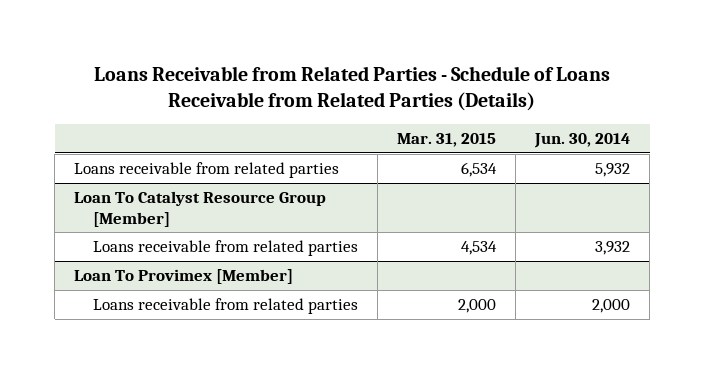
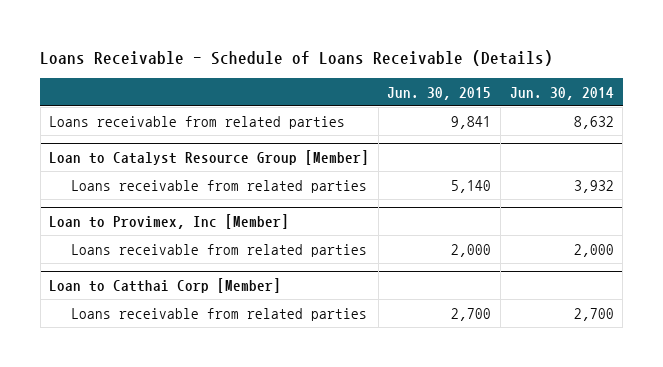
[94,65,611,112] Loans Receivable from Related Parties - Schedule of Loans Receivable from Related Parties (Details) -> [40,50,554,67] Loans Receivable - Schedule of Loans Receivable (Details)
[397,133,497,148] Mar. 31, 2015 -> none
none -> [387,86,492,100] Jun. 30, 2015
[595,163,631,178] 5,932 -> [573,115,614,129] 8,632
[74,191,327,227] Loan To Catalyst Resource Group [Member] -> [49,150,370,166] Loan to Catalyst Resource Group [Member]
[74,269,294,285] Loan To Provimex [Member] -> [49,214,290,230] Loan to Provimex, Inc [Member]
none -> [49,278,282,294] Loan to Catthai Corp [Member]
none -> [71,307,368,321] Loans receivable from related parties

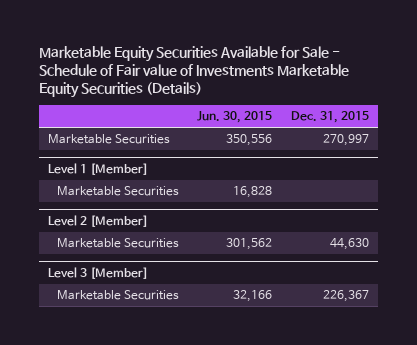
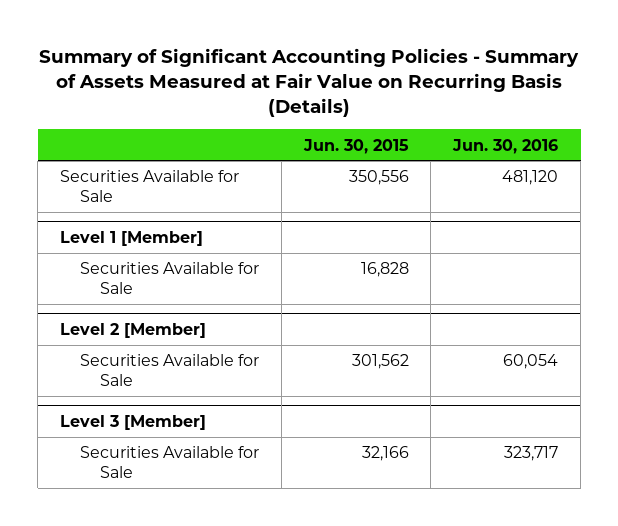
[38,46,349,99] Marketable Equity Securities Available for Sale - Schedule of Fair value of Investments Marketable Equity Securities (Details) -> [39,47,580,118] Summary of Significant Accounting Policies - Summary of Assets Measured at Fair Value on Recurring Basis (Details)
[290,111,369,124] Dec. 31, 2015 -> none
none -> [452,138,559,154] Jun. 30, 2016
[48,134,171,145] Marketable Securities -> [60,170,240,203] Securities Available for Sale
[57,186,180,197] Marketable Securities -> [79,262,259,295] Securities Available for Sale
[57,238,180,249] Marketable Securities -> [79,354,259,387] Securities Available for Sale
[57,290,180,301] Marketable Securities -> [79,446,259,479] Securities Available for Sale

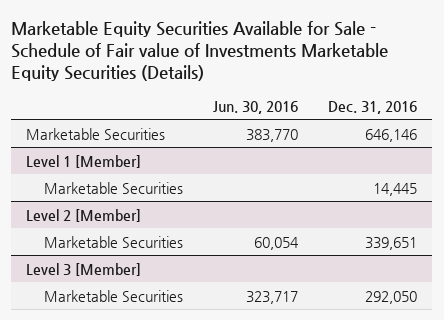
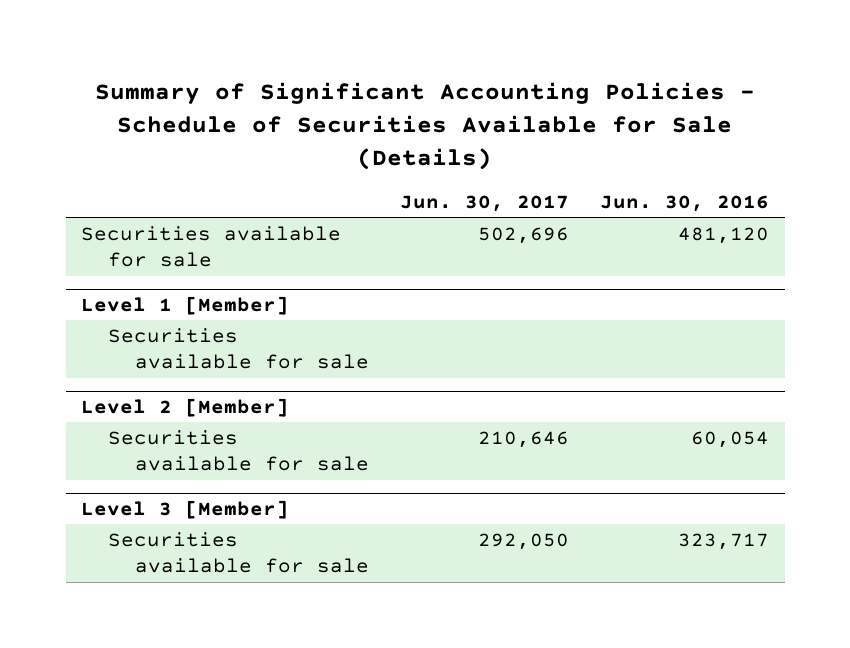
[11,20,389,81] Marketable Equity Securities Available for Sale - Schedule of Fair value of Investments Marketable Equity Securities (Details) -> [95,81,756,170] Summary of Significant Accounting Policies - Schedule of Securities Available for Sale (Details)
[328,100,418,114] Dec. 31, 2016 -> none
none -> [400,194,570,212] Jun. 30, 2017
[26,127,166,140] Marketable Securities -> none
none -> [81,225,342,268] Securities available for sale
[44,181,184,194] Marketable Securities -> none
none -> [108,327,370,370] Securities available for sale
[44,235,184,248] Marketable Securities -> [108,429,370,472] Securities available for sale
[44,289,184,302] Marketable Securities -> [108,531,370,574] Securities available for sale

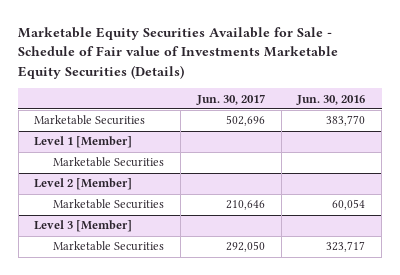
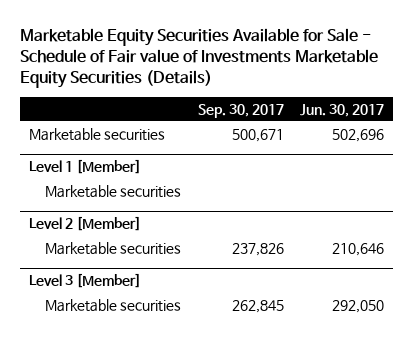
[296,94,366,105] Jun. 30, 2016 -> none
none -> [197,103,284,118] Sep. 30, 2017
[34,115,146,126] Marketable Securities -> [28,127,165,141] Marketable securities
[53,157,165,168] Marketable Securities -> [45,184,182,198] Marketable securities
[53,199,165,210] Marketable Securities -> [45,241,182,255] Marketable securities
[53,241,165,252] Marketable Securities -> [45,298,182,312] Marketable securities

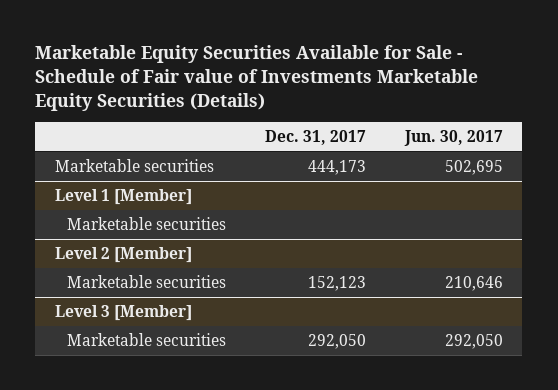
[197,103,284,118] Sep. 30, 2017 -> none
none -> [265,130,367,146] Dec. 31, 2017
[332,128,385,142] 502,696 -> [445,160,504,176] 502,695

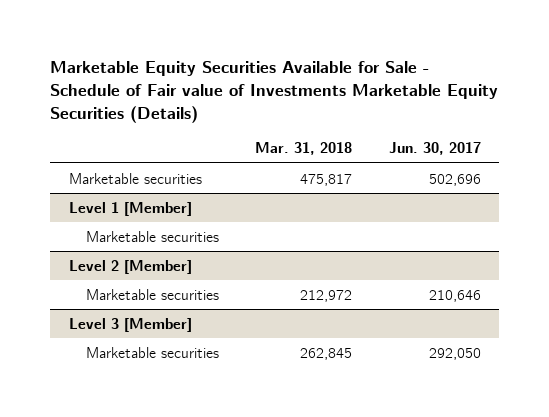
[265,130,367,146] Dec. 31, 2017 -> none
none -> [255,142,353,156] Mar. 31, 2018
[445,160,504,176] 502,695 -> [428,173,481,186] 502,696

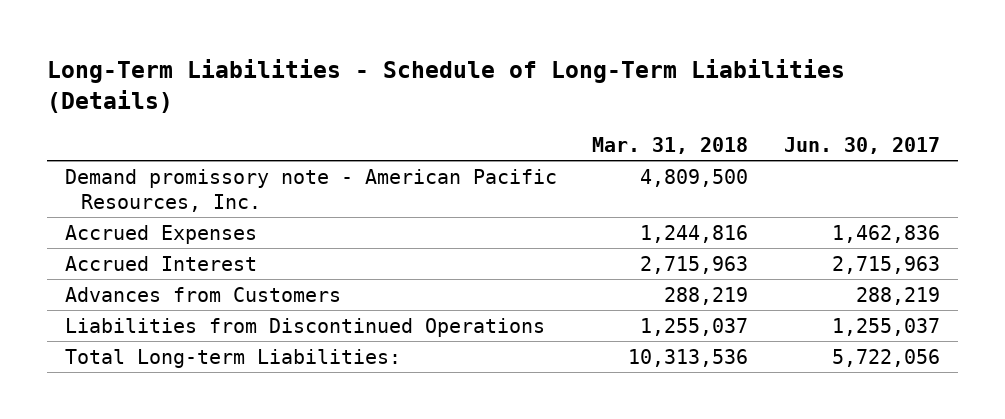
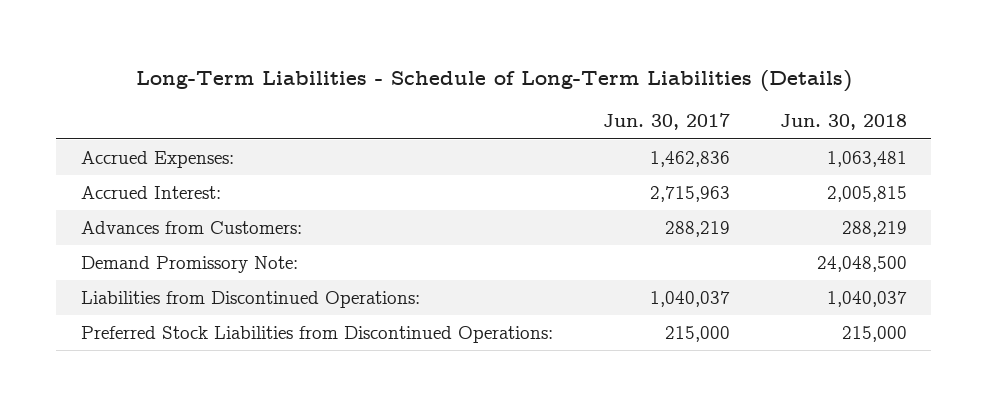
[592,137,749,155] Mar. 31, 2018 -> none
none -> [779,114,907,131] Jun. 30, 2018
[64,168,557,212] Demand promissory note - American Pacific Resources, Inc. -> none
[64,348,401,368] Total Long-term Liabilities: -> none
[64,224,257,244] Accrued Expenses -> [81,151,235,169] Accrued Expenses:
[64,255,257,271] Accrued Interest -> [81,186,222,200] Accrued Interest:
[64,286,341,302] Advances from Customers -> [81,221,303,235] Advances from Customers:
none -> [81,256,299,274] Demand Promissory Note:
[64,317,545,337] Liabilities from Discontinued Operations -> [81,291,421,309] Liabilities from Discontinued Operations:
[832,317,941,336] 1,255,037 -> [649,291,730,308] 1,040,037
none -> [81,326,554,344] Preferred Stock Liabilities from Discontinued Operations:

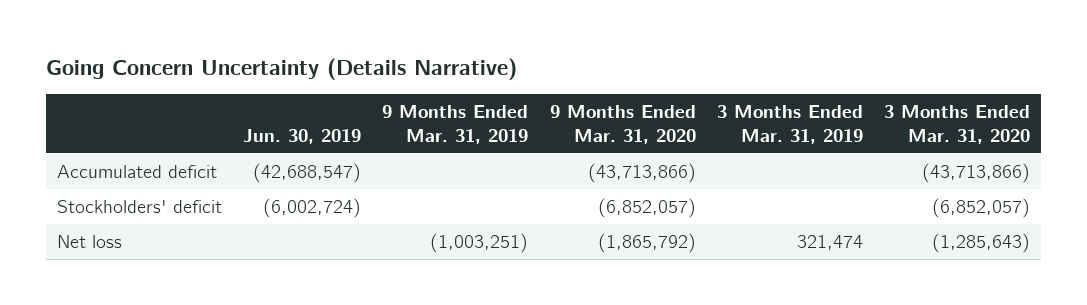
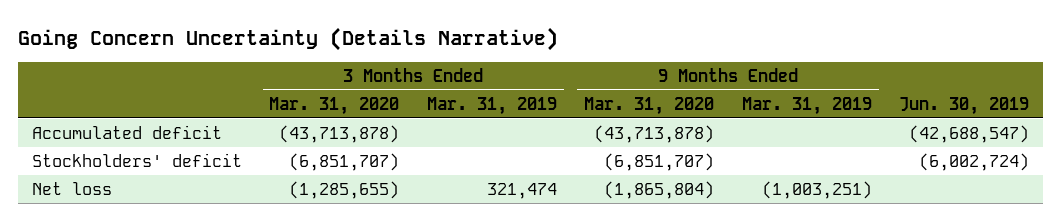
[587,162,696,183] (43,713,866) -> [594,124,715,143] (43,713,878)
[922,162,1031,183] (43,713,866) -> [279,124,400,143] (43,713,878)
[597,197,696,218] (6,852,057) -> [604,152,715,171] (6,851,707)
[932,197,1031,218] (6,852,057) -> [289,152,400,171] (6,851,707)
[597,232,696,253] (1,865,792) -> [604,180,715,199] (1,865,804)
[932,232,1031,253] (1,285,643) -> [289,180,400,199] (1,285,655)

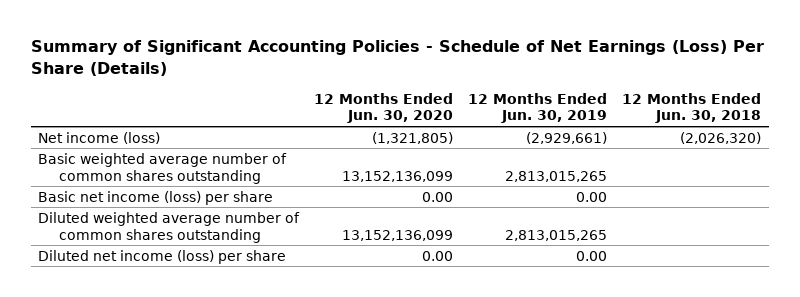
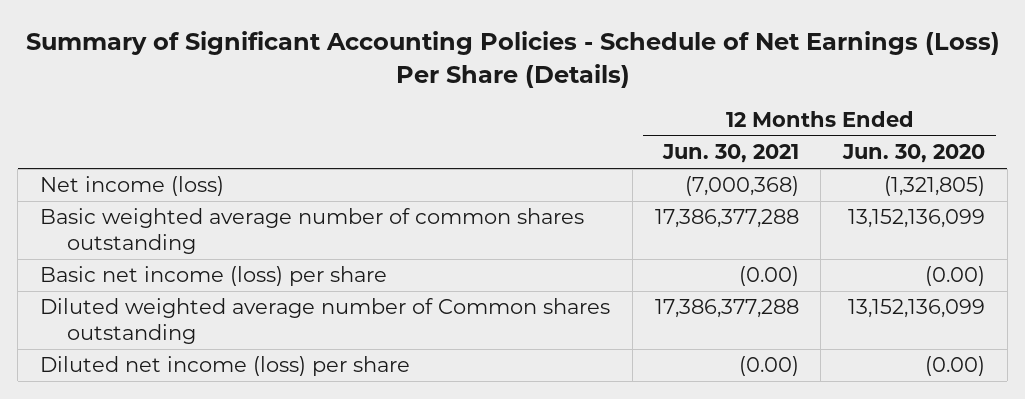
[468,92,608,124] 12 Months Ended Jun. 30, 2019 -> none
[622,92,762,124] 12 Months Ended Jun. 30, 2018 -> none
none -> [661,144,799,164] Jun. 30, 2021
[422,191,454,202] 0.00 -> [925,266,986,287] (0.00)
[38,211,301,243] Diluted weighted average number of common shares outstanding -> [39,298,610,345] Diluted weighted average number of Common shares outstanding
[422,250,454,261] 0.00 -> [925,356,986,377] (0.00)

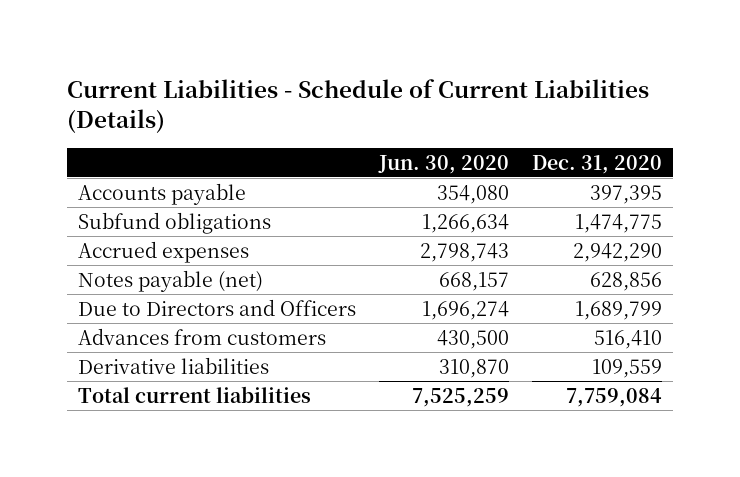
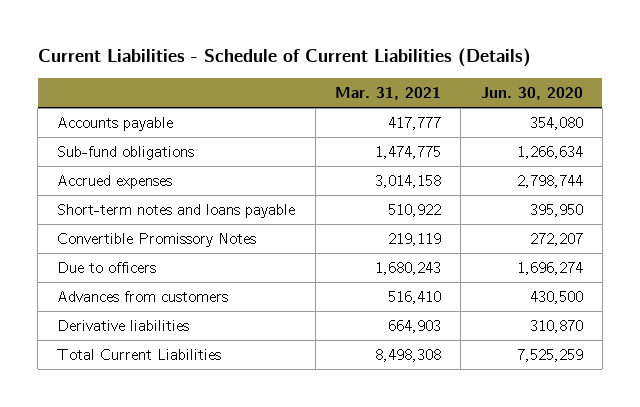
[531,154,662,174] Dec. 31, 2020 -> none
none -> [334,87,441,101] Mar. 31, 2021
[78,211,272,234] Subfund obligations -> [57,146,195,161] Sub-fund obligations
[420,242,510,262] 2,798,743 -> [516,175,583,189] 2,798,744
[78,269,264,292] Notes payable (net) -> [57,204,296,219] Short-term notes and loans payable
[439,271,510,291] 668,157 -> [529,204,583,218] 395,950
none -> [57,233,257,248] Convertible Promissory Notes
[78,298,357,316] Due to Directors and Officers -> [57,262,157,274] Due to officers
[78,385,312,403] Total current liabilities -> [57,349,222,361] Total Current Liabilities

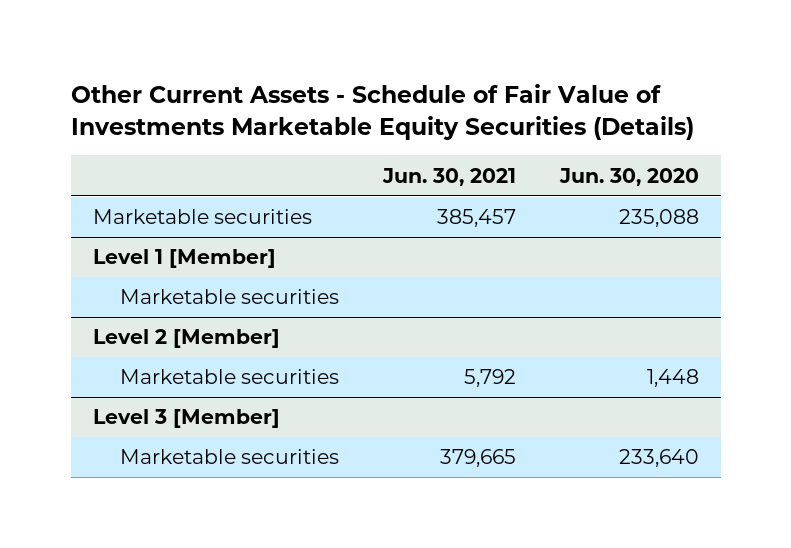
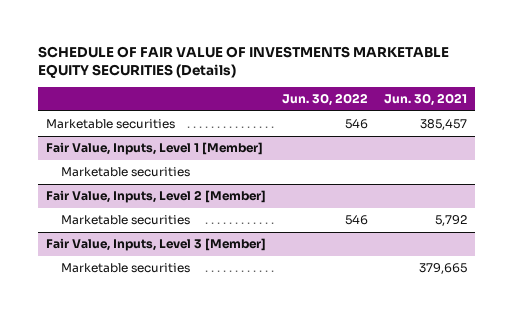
[70,83,694,140] Other Current Assets - Schedule of Fair Value of Investments Marketable Equity Securities (Details) -> [38,45,450,79] SCHEDULE OF FAIR VALUE OF INVESTMENTS MARKETABLE EQUITY SECURITIES (Details)
[558,167,699,186] Jun. 30, 2020 -> none
none -> [281,93,368,107] Jun. 30, 2022
[92,249,276,269] Level 1 [Member] -> [46,142,264,156] Fair Value, Inputs, Level 1 [Member]
[92,329,280,349] Level 2 [Member] -> [46,190,267,204] Fair Value, Inputs, Level 2 [Member]
[92,409,280,429] Level 3 [Member] -> [46,238,267,252] Fair Value, Inputs, Level 3 [Member]

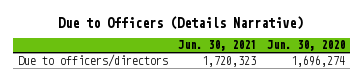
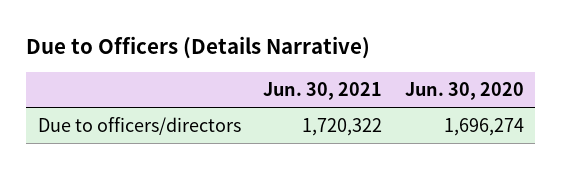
[202,55,257,67] 1,720,323 -> [302,118,383,137] 1,720,322

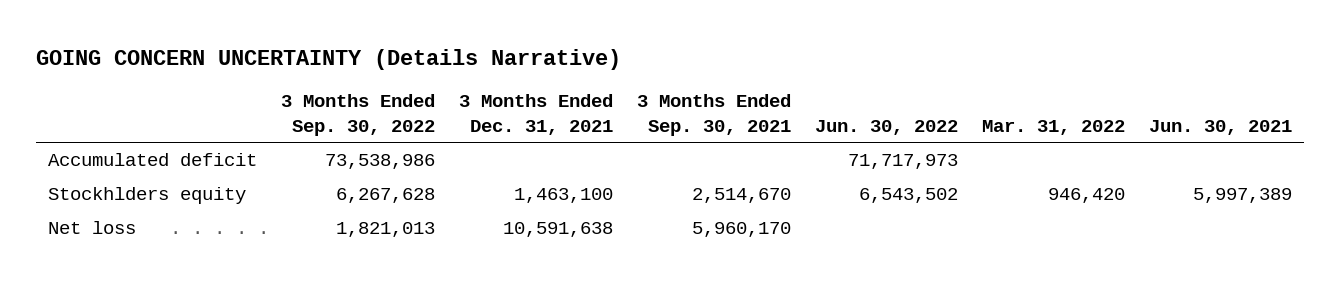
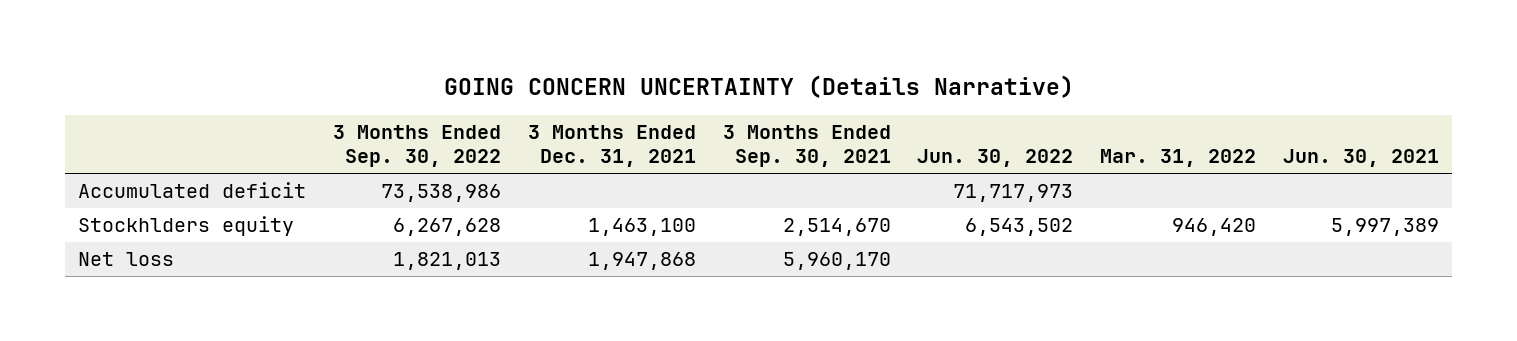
[502,222,613,238] 10,591,638 -> [587,252,696,271] 1,947,868

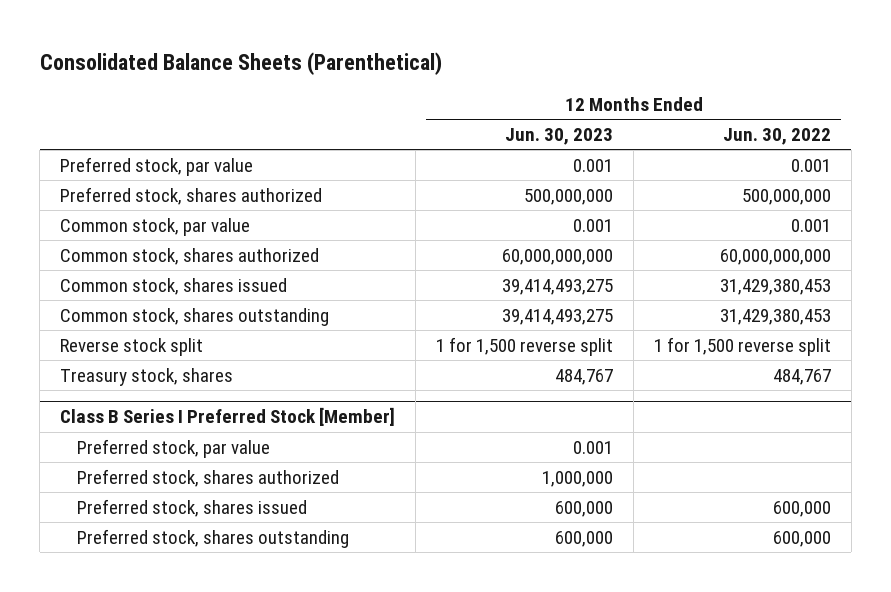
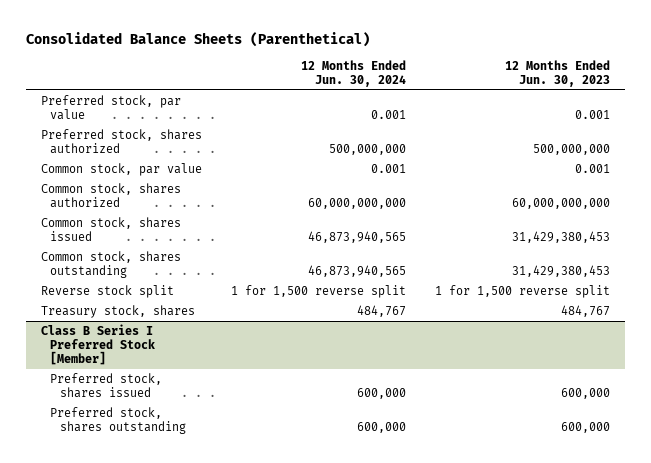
[723,128,832,146] Jun. 30, 2022 -> none
none -> [300,59,406,87] 12 Months Ended Jun. 30, 2024
[502,278,614,295] 39,414,493,275 -> [512,231,611,244] 31,429,380,453
[502,308,614,325] 39,414,493,275 -> [512,265,611,278] 31,429,380,453
[76,438,270,458] Preferred stock, par value -> none
[76,468,339,487] Preferred stock, shares authorized -> none

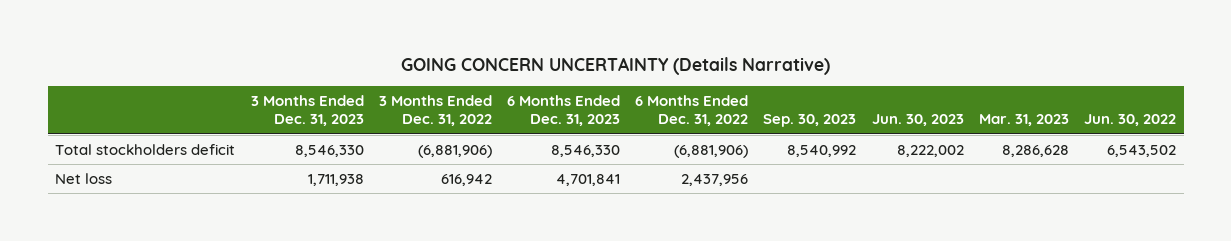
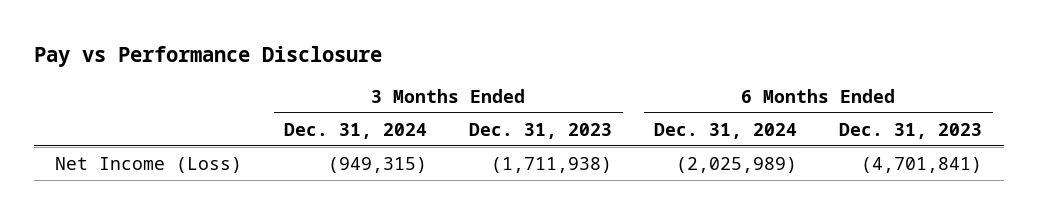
[400,57,830,76] GOING CONCERN UNCERTAINTY (Details Narrative) -> [34,45,383,67] Pay vs Performance Disclosure
[378,95,492,127] 3 Months Ended Dec. 31, 2022 -> none
[635,95,749,127] 6 Months Ended Dec. 31, 2022 -> none
[763,114,857,128] Sep. 30, 2023 -> none
[871,114,964,127] Jun. 30, 2023 -> none
[978,114,1069,127] Mar. 31, 2023 -> none
[1084,114,1177,127] Jun. 30, 2022 -> none
none -> [284,122,428,139] Dec. 31, 2024
none -> [654,122,798,139] Dec. 31, 2024
[55,144,236,156] Total stockholders deficit -> none
[55,173,113,185] Net loss -> [55,156,243,173] Net Income (Loss)
[307,174,364,187] 1,711,938 -> [491,156,613,173] (1,711,938)
[556,174,621,187] 4,701,841 -> [861,156,983,173] (4,701,841)

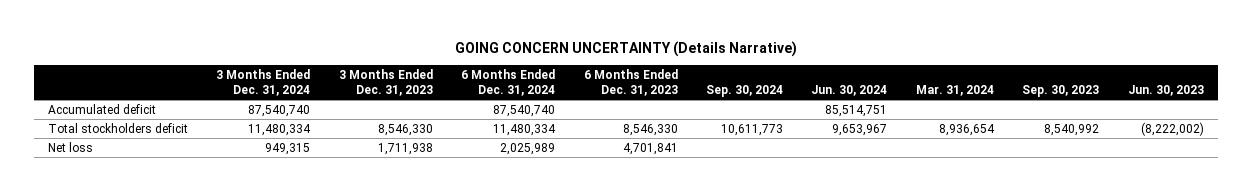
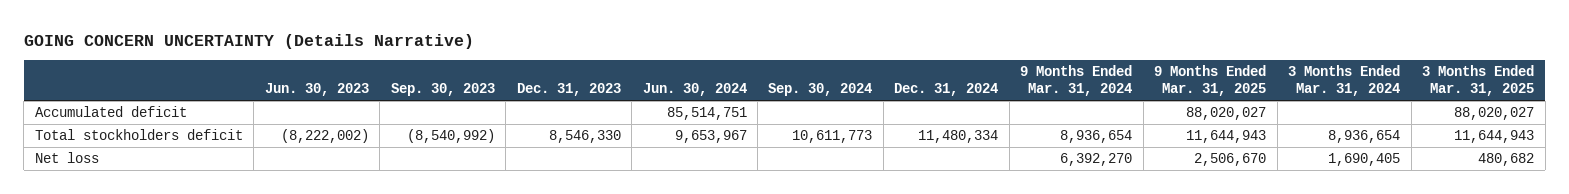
[216,68,311,97] 3 Months Ended Dec. 31, 2024 -> none
[338,68,433,97] 3 Months Ended Dec. 31, 2023 -> none
[461,68,556,97] 6 Months Ended Dec. 31, 2024 -> none
[583,68,678,97] 6 Months Ended Dec. 31, 2023 -> none
[915,85,994,97] Mar. 31, 2024 -> none
none -> [516,83,621,97] Dec. 31, 2023
none -> [894,83,999,97] Dec. 31, 2024
none -> [1020,64,1133,97] 9 Months Ended Mar. 31, 2024
none -> [1154,64,1267,97] 9 Months Ended Mar. 31, 2025
none -> [1288,64,1401,97] 3 Months Ended Mar. 31, 2024
none -> [1422,64,1535,97] 3 Months Ended Mar. 31, 2025
[1044,123,1100,136] 8,540,992 -> [406,129,495,144] (8,540,992)

